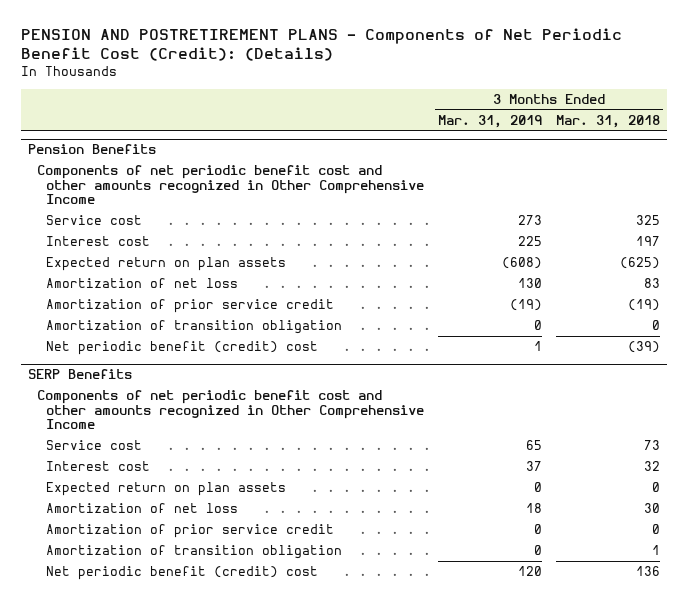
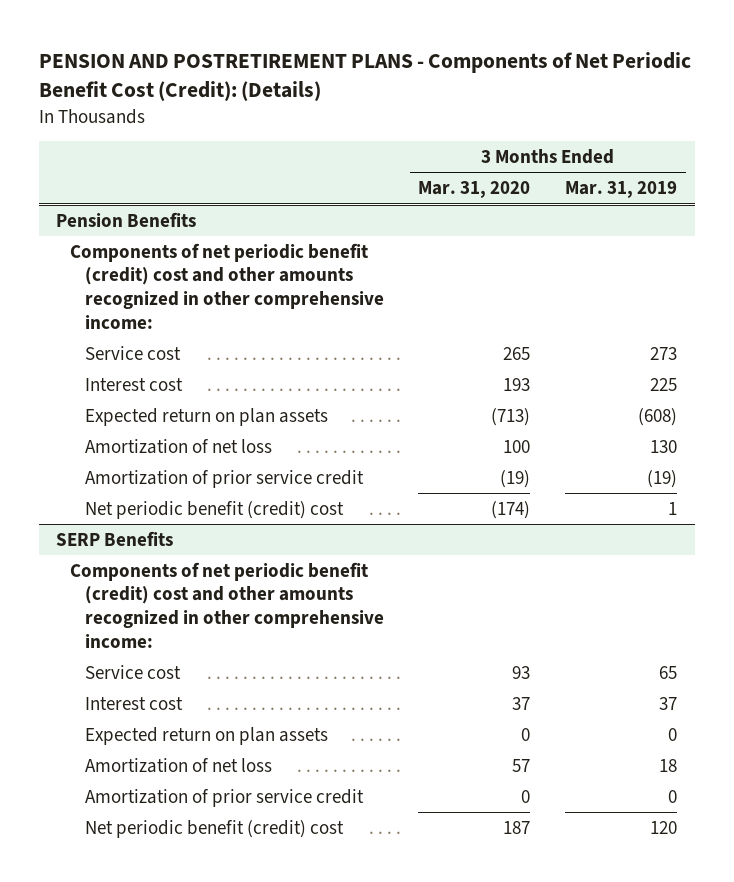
[555,114,660,128] Mar. 31, 2018 -> none
none -> [418,181,531,199] Mar. 31, 2020
[37,165,425,204] Components of net periodic benefit cost and other amounts recognized in Other Comprehensive Income -> [70,242,384,329] Components of net periodic benefit (credit) cost and other amounts recognized in other comprehensive income:
[46,320,343,335] Amortization of transition obligation -> none
[37,390,425,429] Components of net periodic benefit cost and other amounts recognized in Other Comprehensive Income -> [70,561,384,648] Components of net periodic benefit (credit) cost and other amounts recognized in other comprehensive income:
[46,545,343,560] Amortization of transition obligation -> none

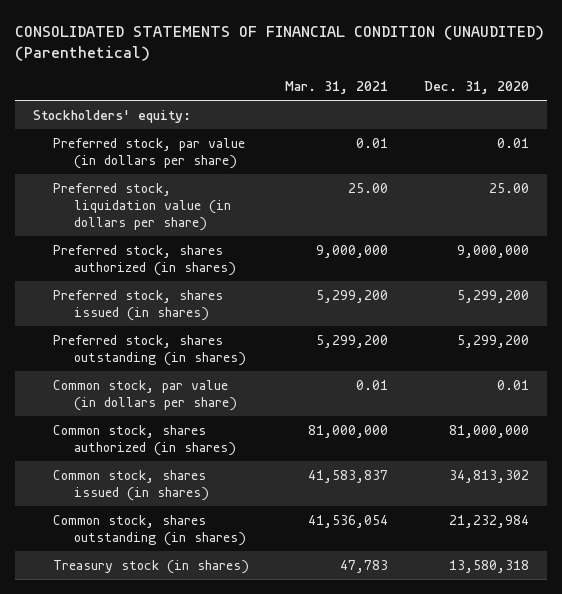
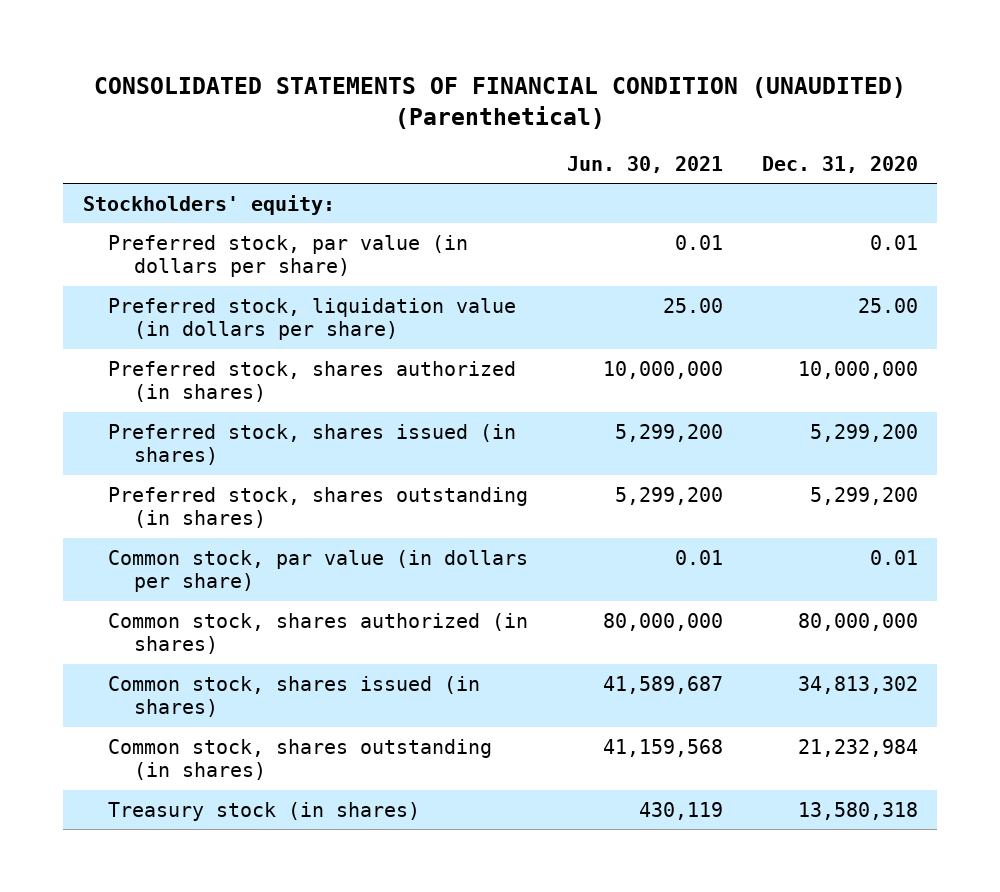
[285,81,389,95] Mar. 31, 2021 -> none
none -> [566,155,723,173] Jun. 30, 2021
[457,244,530,258] 9,000,000 -> [797,360,918,379] 10,000,000
[449,424,530,438] 81,000,000 -> [797,612,918,631] 80,000,000

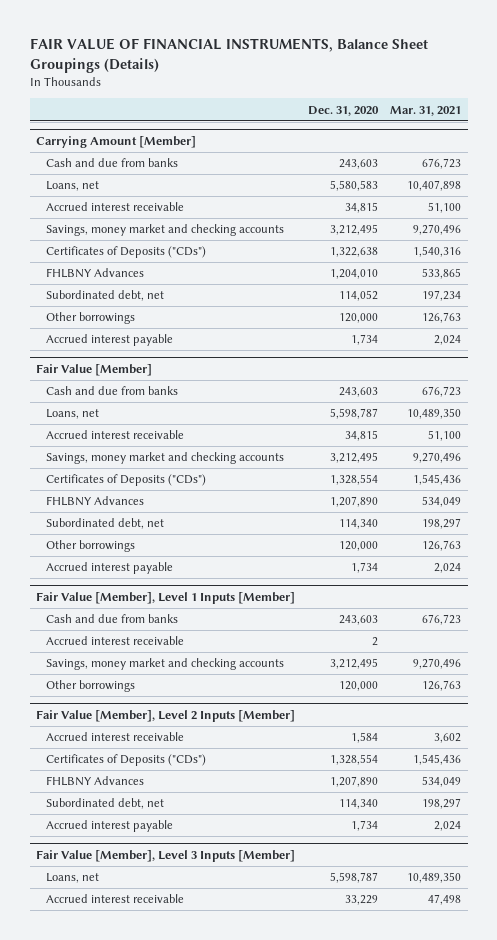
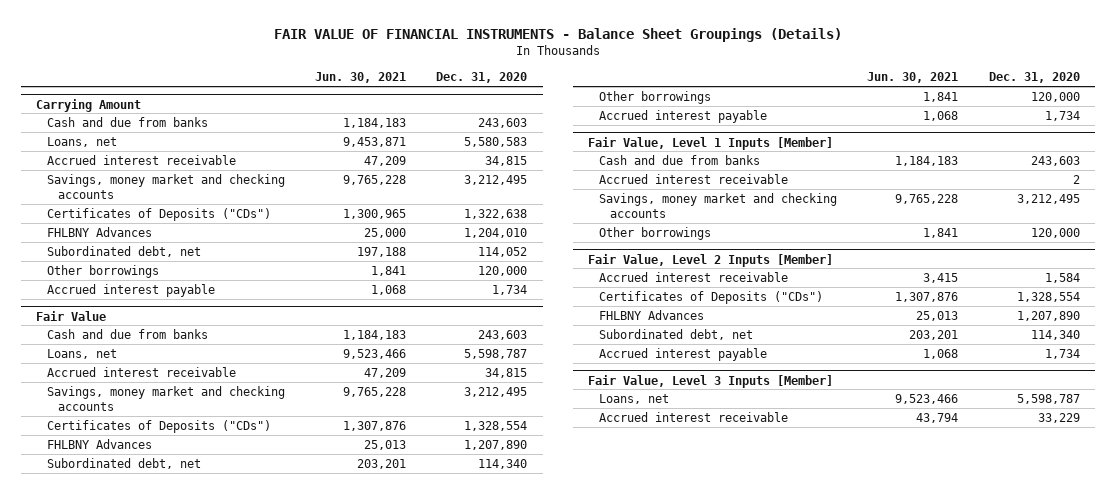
[29,38,428,73] FAIR VALUE OF FINANCIAL INSTRUMENTS, Balance Sheet Groupings (Details) -> [273,28,842,43] FAIR VALUE OF FINANCIAL INSTRUMENTS - Balance Sheet Groupings (Details)
[390,105,462,116] Mar. 31, 2021 -> none
none -> [315,72,407,84] Jun. 30, 2021
[35,135,196,148] Carrying Amount [Member] -> [35,98,141,112] Carrying Amount
[35,363,152,376] Fair Value [Member] -> [35,310,106,321] Fair Value
[35,591,295,604] Fair Value [Member], Level 1 Inputs [Member] -> [587,136,833,150] Fair Value, Level 1 Inputs [Member]
[35,709,295,722] Fair Value [Member], Level 2 Inputs [Member] -> [587,253,833,267] Fair Value, Level 2 Inputs [Member]
[35,849,295,862] Fair Value [Member], Level 3 Inputs [Member] -> [587,374,833,388] Fair Value, Level 3 Inputs [Member]

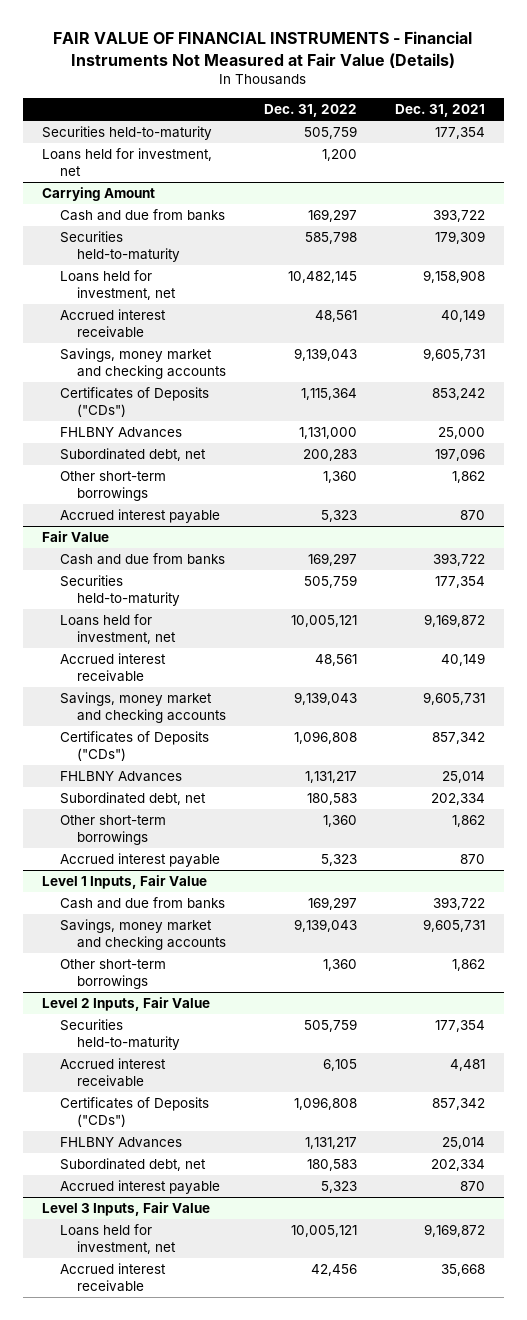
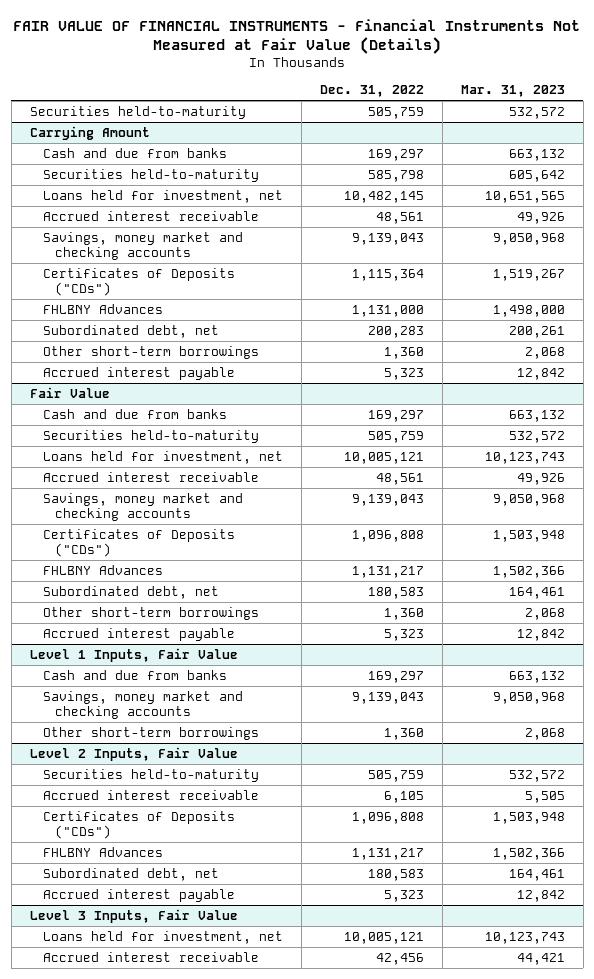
[394,104,485,118] Dec. 31, 2021 -> none
none -> [460,85,565,98] Mar. 31, 2023
[42,148,213,176] Loans held for investment, net -> none

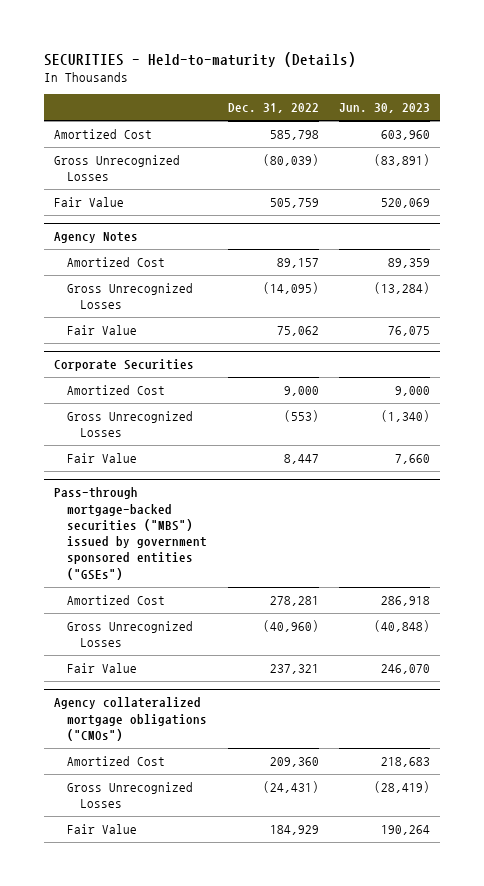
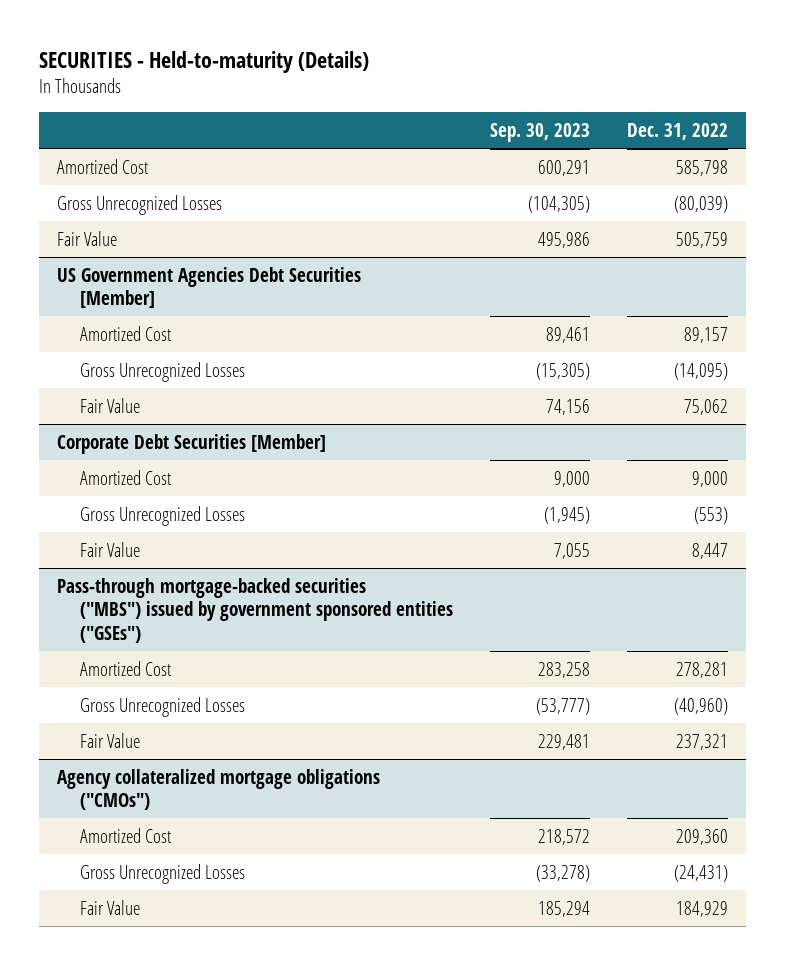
[339,103,431,114] Jun. 30, 2023 -> none
none -> [489,122,590,142] Sep. 30, 2023
[54,232,139,244] Agency Notes -> [57,266,362,309] US Government Agencies Debt Securities [Member]
[54,359,195,372] Corporate Securities -> [57,433,327,454] Corporate Debt Securities [Member]

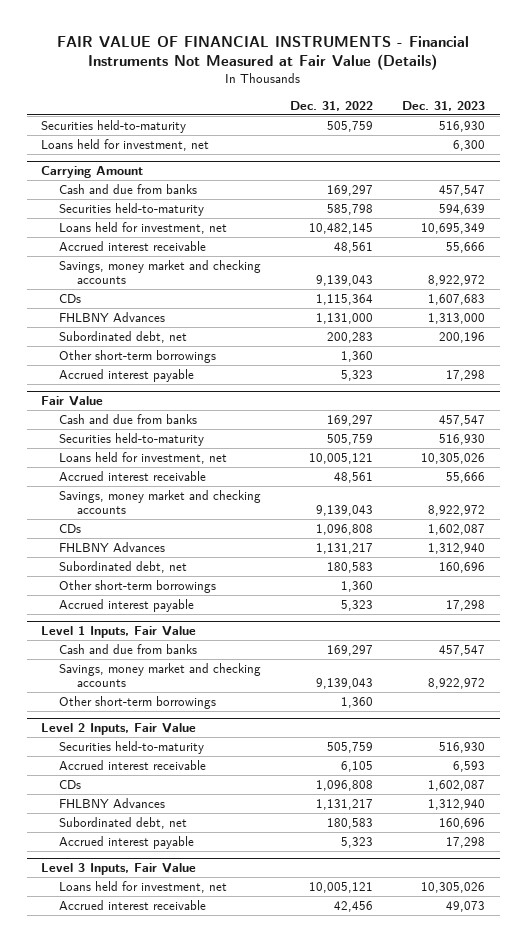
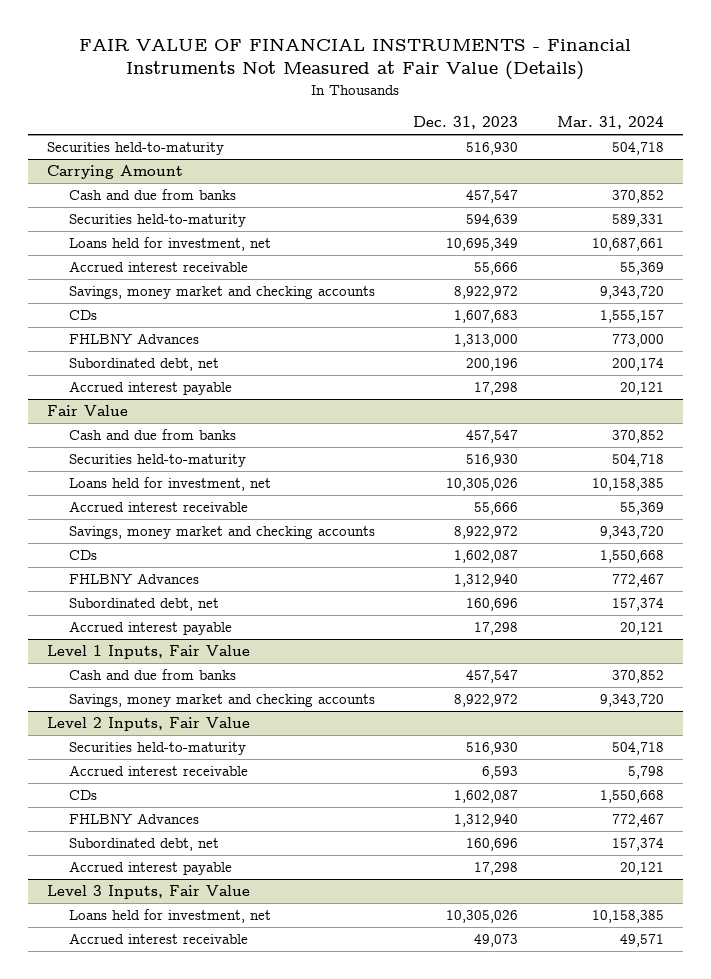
[290,100,374,111] Dec. 31, 2022 -> none
none -> [556,116,664,130] Mar. 31, 2024
[41,138,210,151] Loans held for investment, net -> none
[59,349,217,363] Other short-term borrowings -> none
[59,579,217,593] Other short-term borrowings -> none
[59,695,217,709] Other short-term borrowings -> none

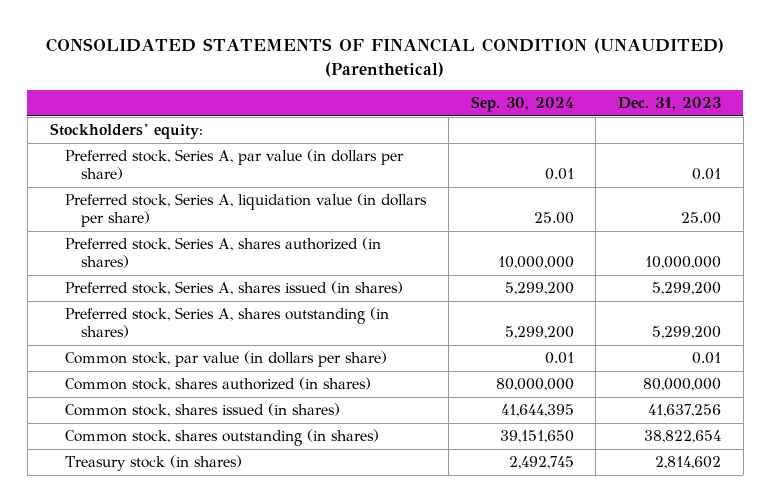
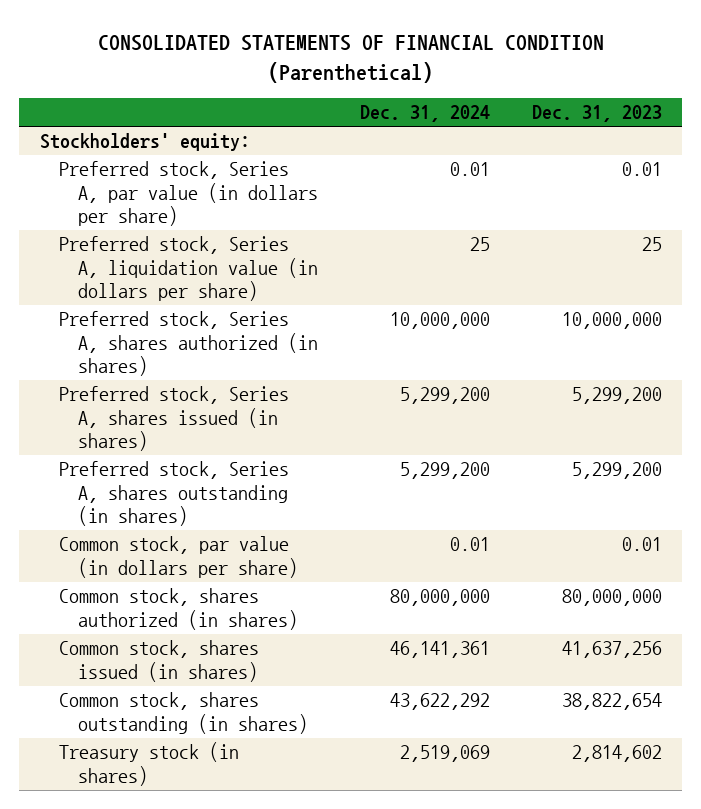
[46,37,725,77] CONSOLIDATED STATEMENTS OF FINANCIAL CONDITION (UNAUDITED) (Parenthetical) -> [97,34,604,83] CONSOLIDATED STATEMENTS OF FINANCIAL CONDITION (Parenthetical)
[470,96,574,113] Sep. 30, 2024 -> none
none -> [359,105,490,123] Dec. 31, 2024
[681,212,722,225] 25.00 -> [641,237,662,252] 25

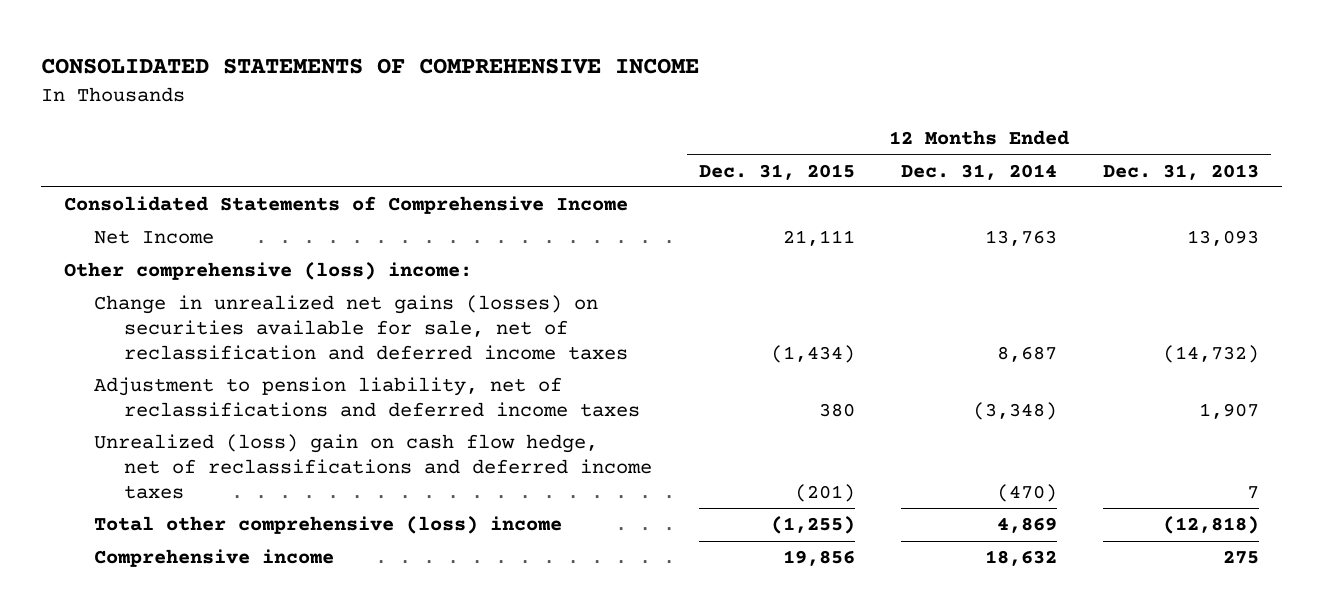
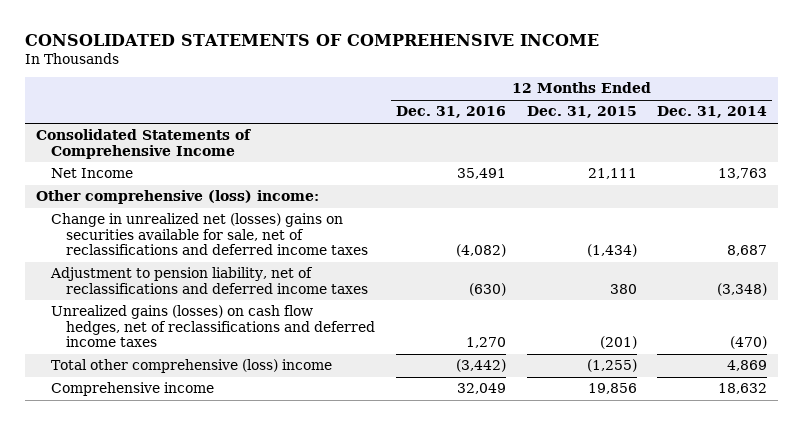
[1103,163,1260,180] Dec. 31, 2013 -> none
none -> [395,106,506,119] Dec. 31, 2016
[93,295,629,360] Change in unrealized net gains (losses) on securities available for sale, net of reclassification and deferred income taxes -> [50,213,369,255] Change in unrealized net (losses) gains on securities available for sale, net of reclassifications and deferred income taxes
[93,434,653,499] Unrealized (loss) gain on cash flow hedge, net of reclassifications and deferred income taxes -> [50,305,376,347] Unrealized gains (losses) on cash flow hedges, net of reclassifications and deferred income taxes

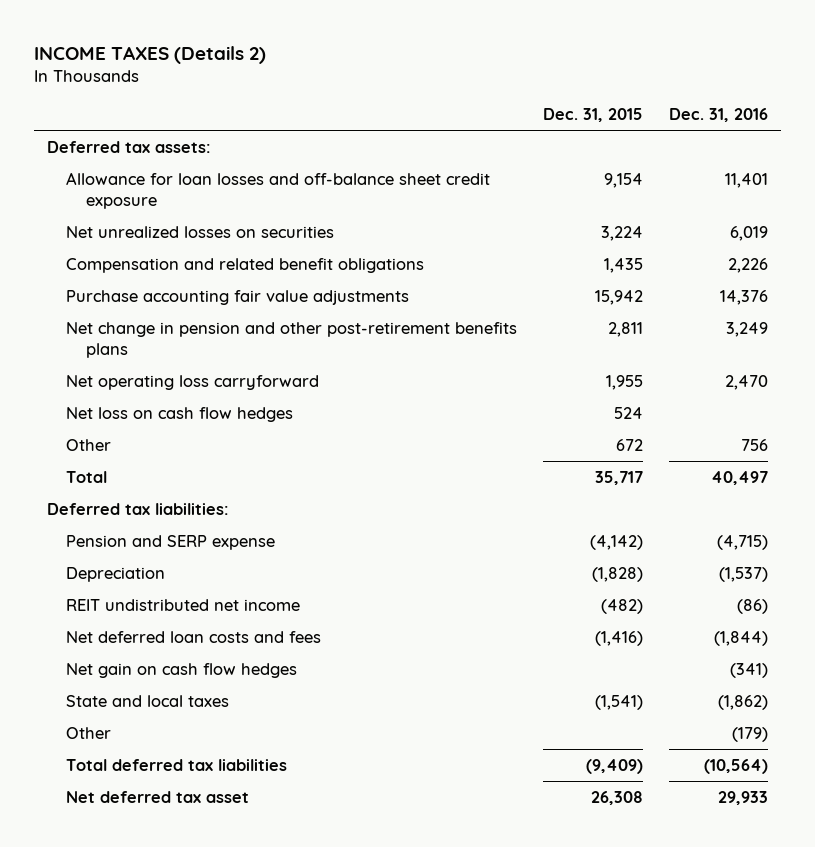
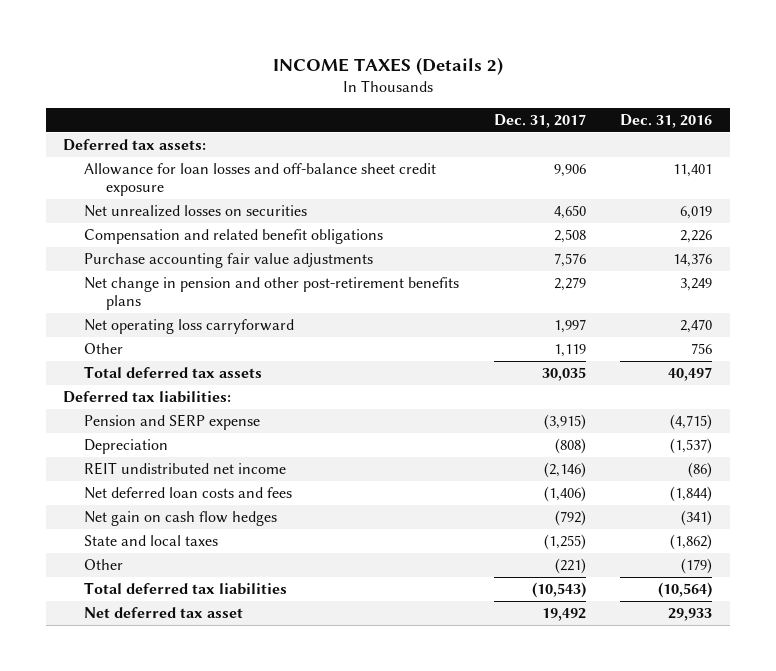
[542,108,643,123] Dec. 31, 2015 -> none
none -> [493,114,586,129] Dec. 31, 2017
[66,406,294,422] Net loss on cash flow hedges -> none
[66,470,108,483] Total -> [84,366,263,379] Total deferred tax assets

